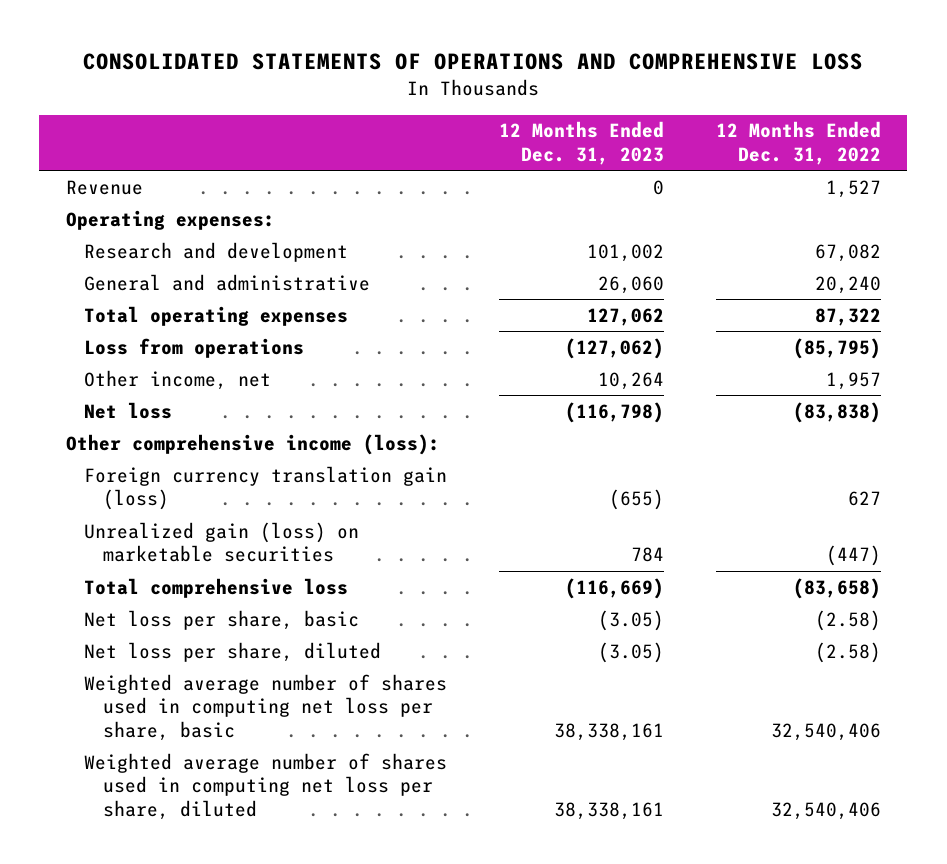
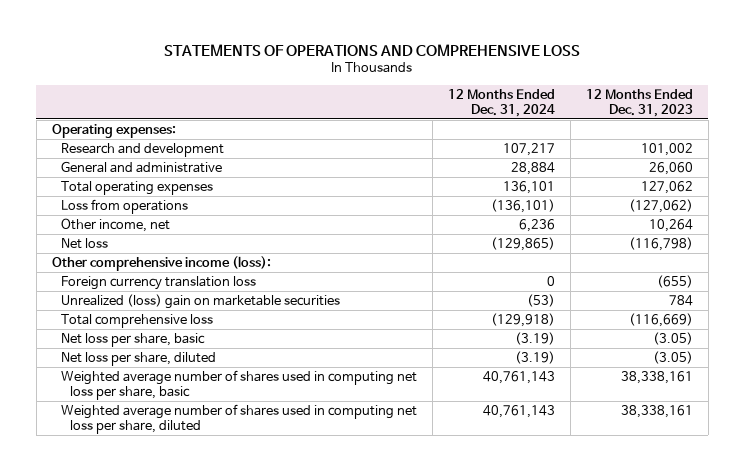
[83,53,864,71] CONSOLIDATED STATEMENTS OF OPERATIONS AND COMPREHENSIVE LOSS -> [164,43,581,56] STATEMENTS OF OPERATIONS AND COMPREHENSIVE LOSS
[716,121,882,165] 12 Months Ended Dec. 31, 2022 -> none
none -> [447,88,555,118] 12 Months Ended Dec. 31, 2024
[65,179,143,195] Revenue -> none
[84,465,448,511] Foreign currency translation gain (loss) -> [60,275,256,290] Foreign currency translation loss
[84,521,360,563] Unrealized gain (loss) on marketable securities -> [60,293,340,309] Unrealized (loss) gain on marketable securities

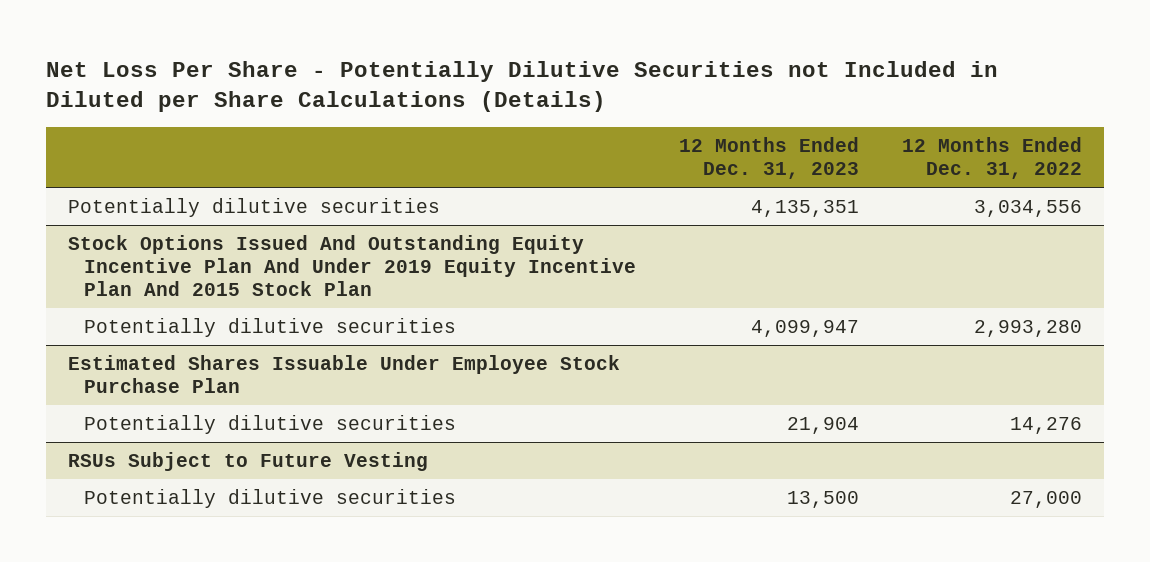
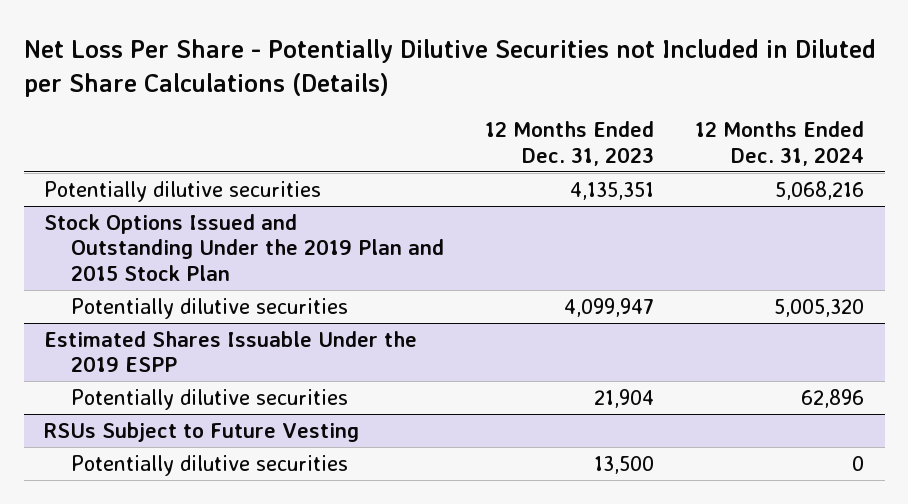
[902,136,1083,180] 12 Months Ended Dec. 31, 2022 -> none
none -> [695,121,865,166] 12 Months Ended Dec. 31, 2024
[67,234,637,297] Stock Options Issued And Outstanding Equity Incentive Plan And Under 2019 Equity Incentive Plan And 2015 Stock Plan -> [44,213,444,281] Stock Options Issued and Outstanding Under the 2019 Plan and 2015 Stock Plan
[67,354,620,394] Estimated Shares Issuable Under Employee Stock Purchase Plan -> [44,330,418,373] Estimated Shares Issuable Under the 2019 ESPP

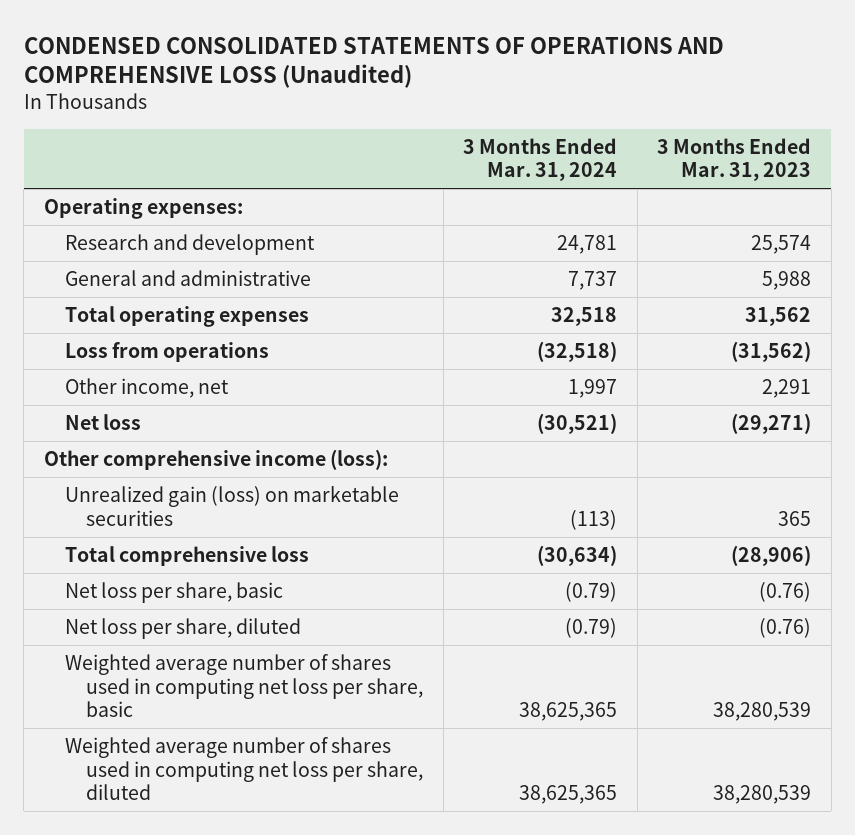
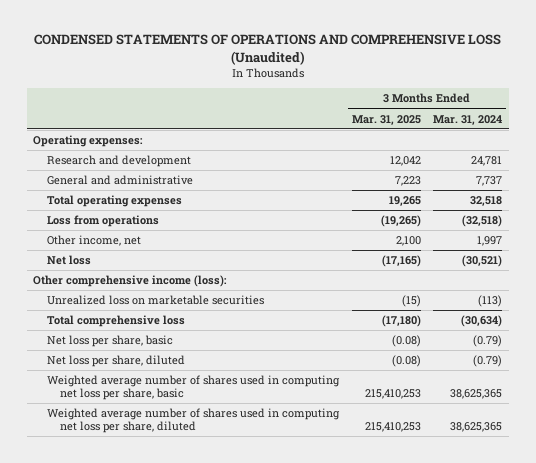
[23,36,724,89] CONDENSED CONSOLIDATED STATEMENTS OF OPERATIONS AND COMPREHENSIVE LOSS (Unaudited) -> [33,34,501,65] CONDENSED STATEMENTS OF OPERATIONS AND COMPREHENSIVE LOSS (Unaudited)
[657,137,812,182] 3 Months Ended Mar. 31, 2023 -> none
none -> [351,114,421,125] Mar. 31, 2025
[64,486,399,526] Unrealized gain (loss) on marketable securities -> [46,295,264,306] Unrealized loss on marketable securities

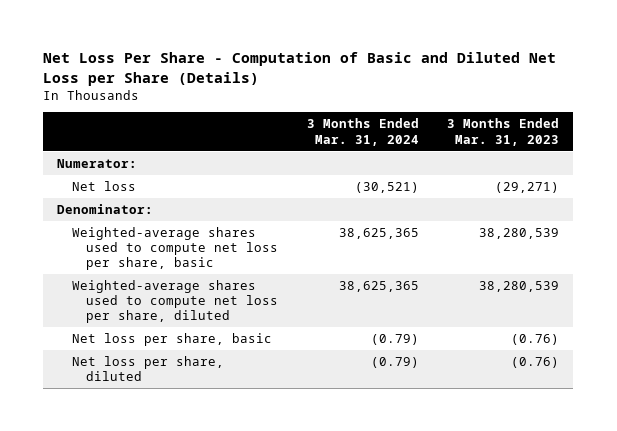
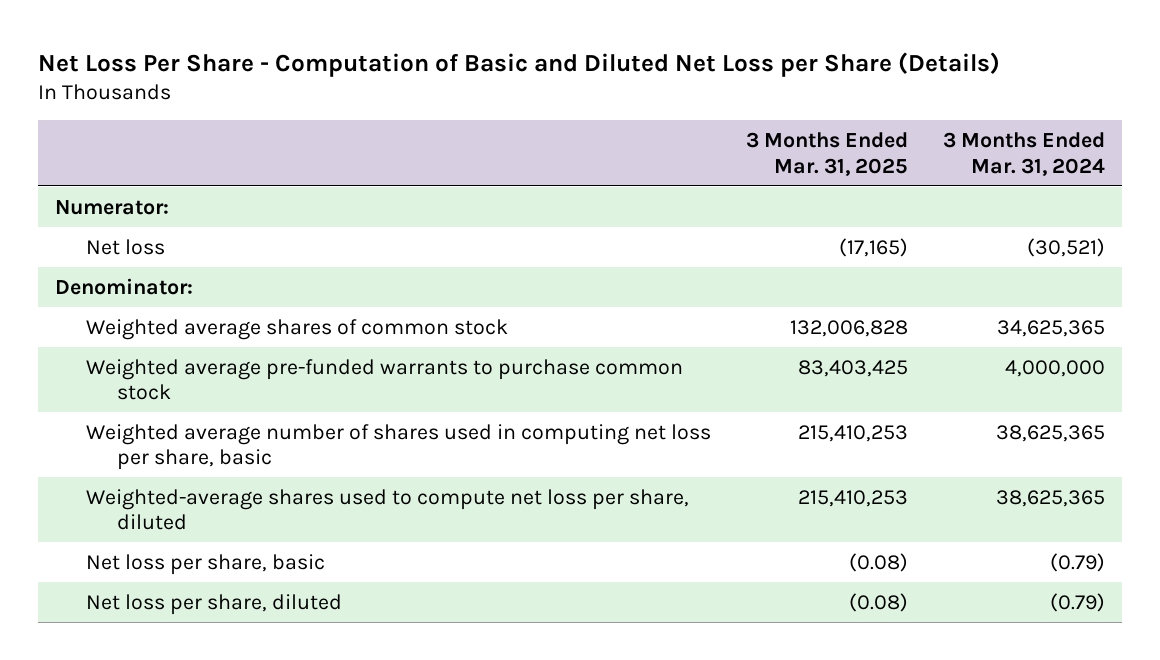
[447,118,560,146] 3 Months Ended Mar. 31, 2023 -> none
none -> [746,132,909,176] 3 Months Ended Mar. 31, 2025
none -> [86,318,509,340] Weighted average shares of common stock
none -> [86,358,684,401] Weighted average pre-funded warrants to purchase common stock
[71,227,279,271] Weighted-average shares used to compute net loss per share, basic -> [86,423,712,471] Weighted average number of shares used in computing net loss per share, basic

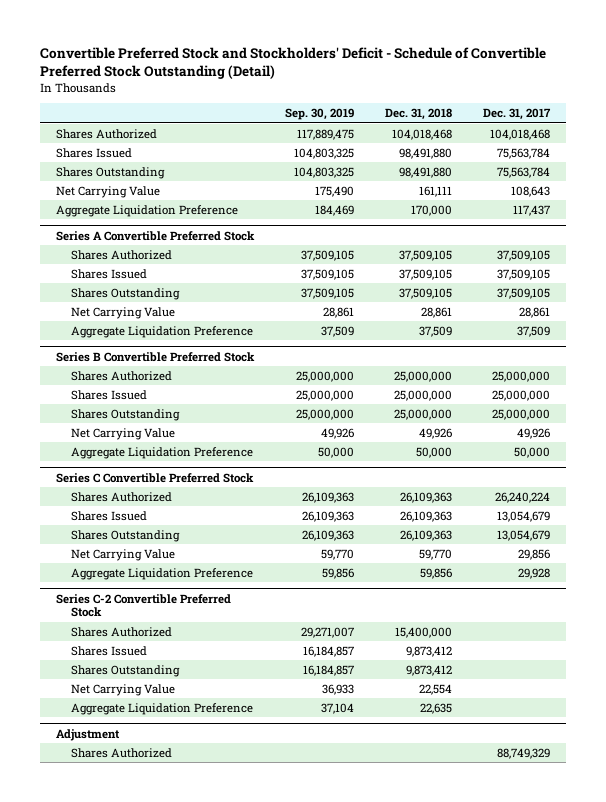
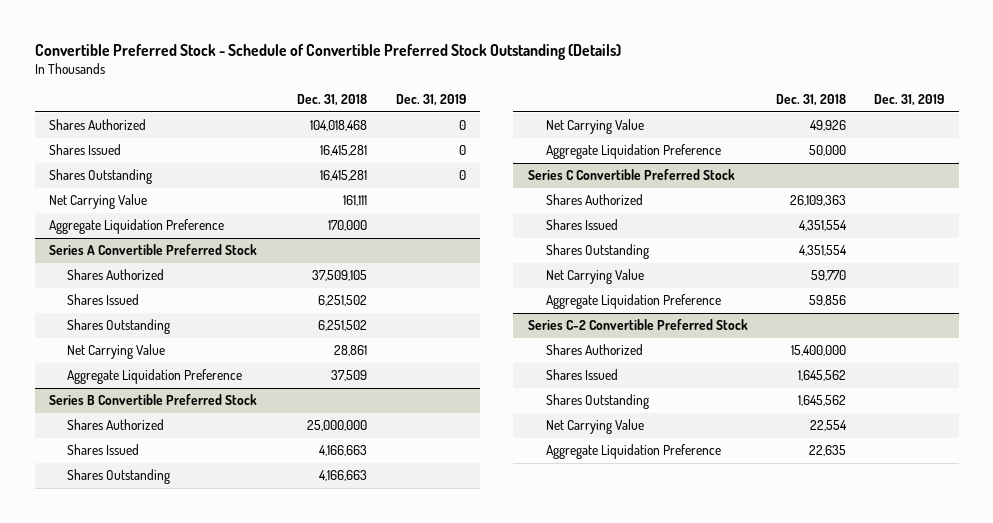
[40,47,547,80] Convertible Preferred Stock and Stockholders' Deficit - Schedule of Convertible Preferred Stock Outstanding (Detail) -> [34,43,621,60] Convertible Preferred Stock - Schedule of Convertible Preferred Stock Outstanding (Details)
[284,108,354,121] Sep. 30, 2019 -> none
[483,108,552,121] Dec. 31, 2017 -> none
none -> [395,94,466,107] Dec. 31, 2019
[399,147,453,159] 98,491,880 -> [320,145,368,157] 16,415,281
[399,166,453,178] 98,491,880 -> [320,170,368,182] 16,415,281
[399,268,453,280] 37,509,105 -> [318,295,368,307] 6,251,502
[399,287,453,299] 37,509,105 -> [318,320,368,332] 6,251,502
[394,389,453,401] 25,000,000 -> [319,445,368,457] 4,166,663
[394,408,453,420] 25,000,000 -> [319,470,368,482] 4,166,663
[400,510,453,522] 26,109,363 -> [798,220,847,232] 4,351,554
[400,529,453,541] 26,109,363 -> [798,245,847,257] 4,351,554
[406,645,453,657] 9,873,412 -> [797,370,846,382] 1,645,562
[406,664,453,676] 9,873,412 -> [797,395,846,407] 1,645,562
[55,728,120,741] Adjustment -> none
[71,747,173,758] Shares Authorized -> none

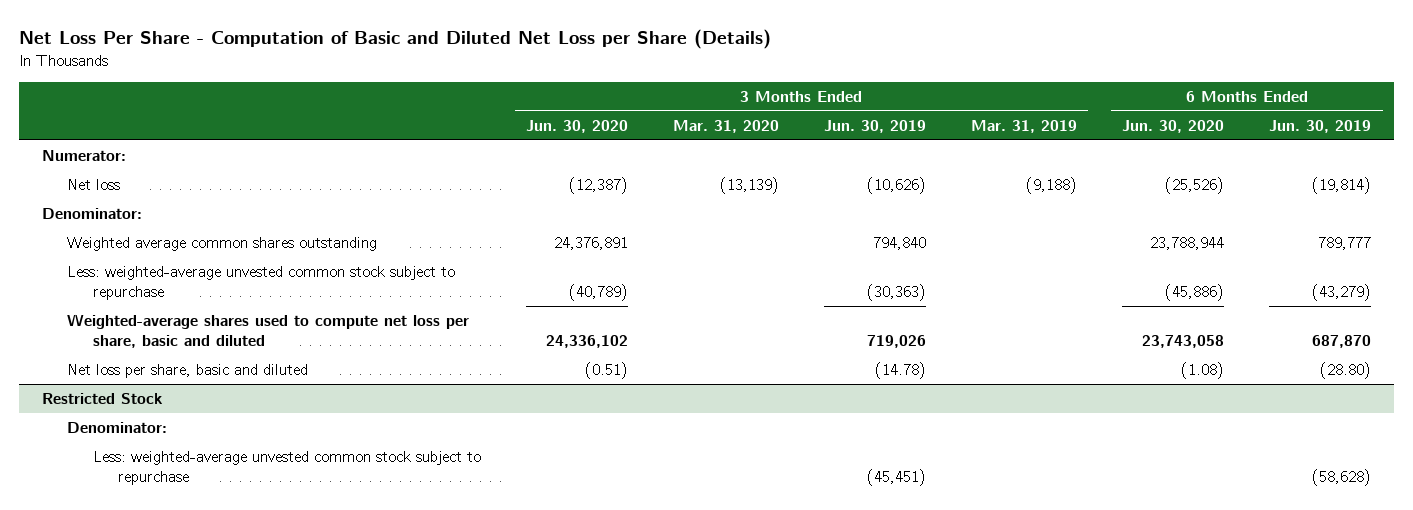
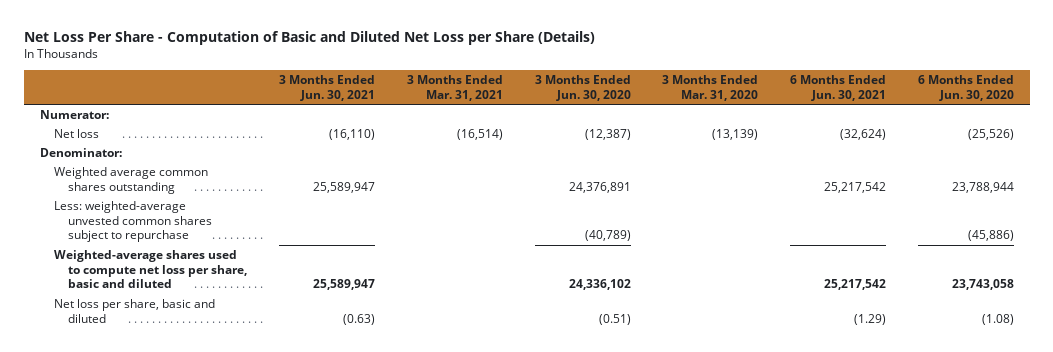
[823,120,926,134] Jun. 30, 2019 -> none
[971,120,1078,134] Mar. 31, 2019 -> none
[1269,120,1372,134] Jun. 30, 2019 -> none
none -> [278,74,375,101] 3 Months Ended Jun. 30, 2021
none -> [406,74,503,101] 3 Months Ended Mar. 31, 2021
none -> [790,74,887,101] 6 Months Ended Jun. 30, 2021
[67,266,456,301] Less: weighted-average unvested common stock subject to repurchase -> [53,200,213,243] Less: weighted-average unvested common shares subject to repurchase
[41,393,163,405] Restricted Stock -> none
[67,422,168,434] Denominator: -> none
[92,451,481,486] Less: weighted-average unvested common stock subject to repurchase -> none

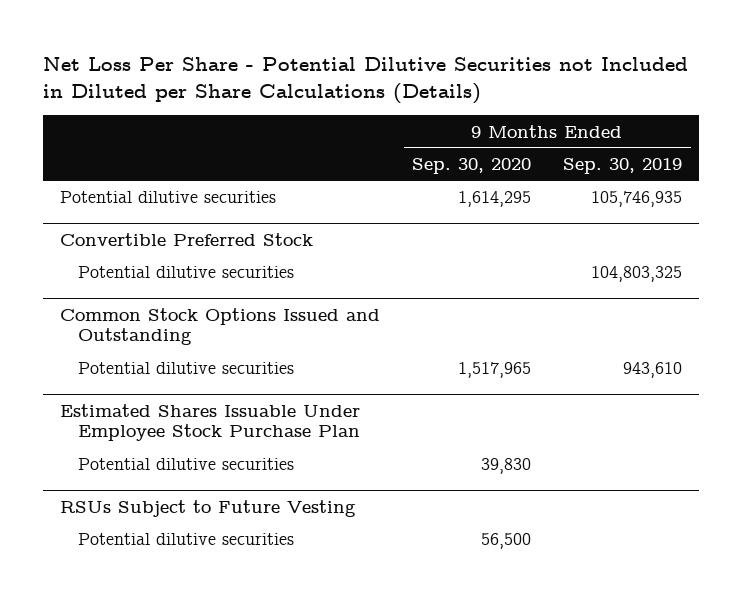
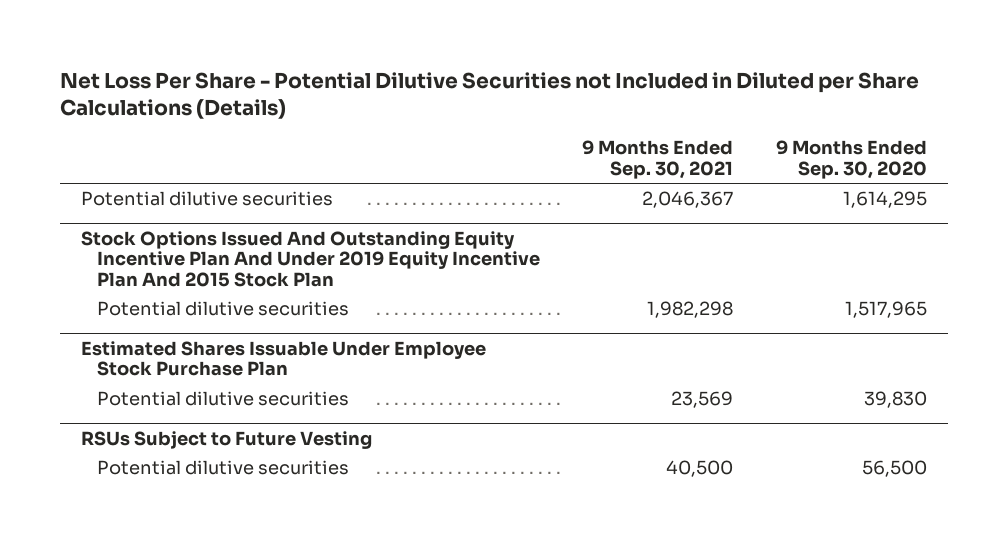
[563,157,683,174] Sep. 30, 2019 -> none
none -> [582,140,734,180] 9 Months Ended Sep. 30, 2021
[59,232,313,246] Convertible Preferred Stock -> none
[78,266,295,279] Potential dilutive securities -> none
[59,307,380,346] Common Stock Options Issued and Outstanding -> [81,230,541,288] Stock Options Issued And Outstanding Equity Incentive Plan And Under 2019 Equity Incentive Plan And 2015 Stock Plan

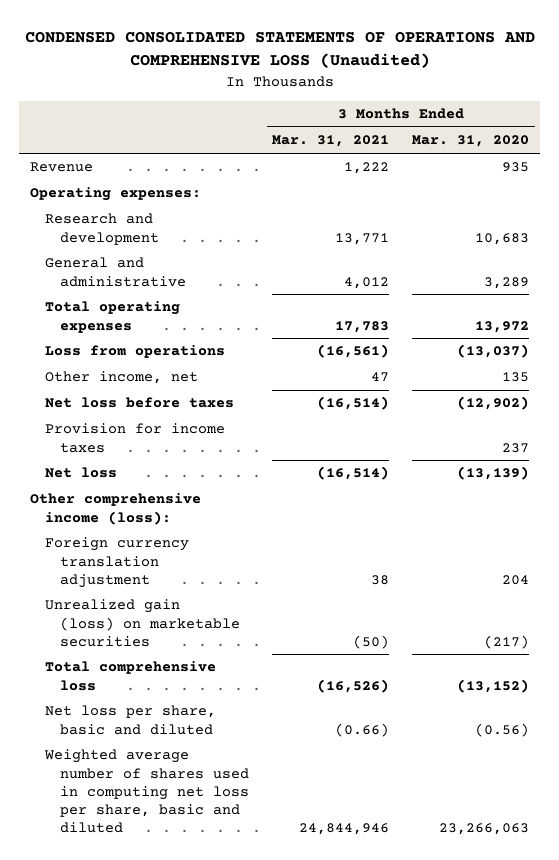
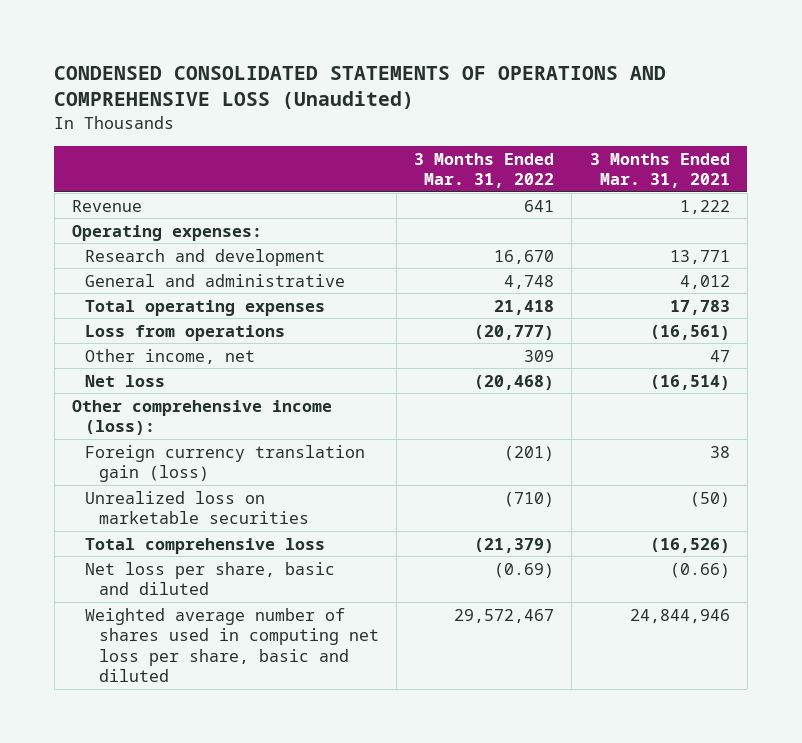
[412,135,530,148] Mar. 31, 2020 -> none
none -> [414,152,555,188] 3 Months Ended Mar. 31, 2022
[45,397,235,409] Net loss before taxes -> none
[45,423,226,453] Provision for income taxes -> none
[45,537,190,588] Foreign currency translation adjustment -> [85,444,366,483] Foreign currency translation gain (loss)
[45,599,241,647] Unrealized gain (loss) on marketable securities -> [85,490,309,525] Unrealized loss on marketable securities

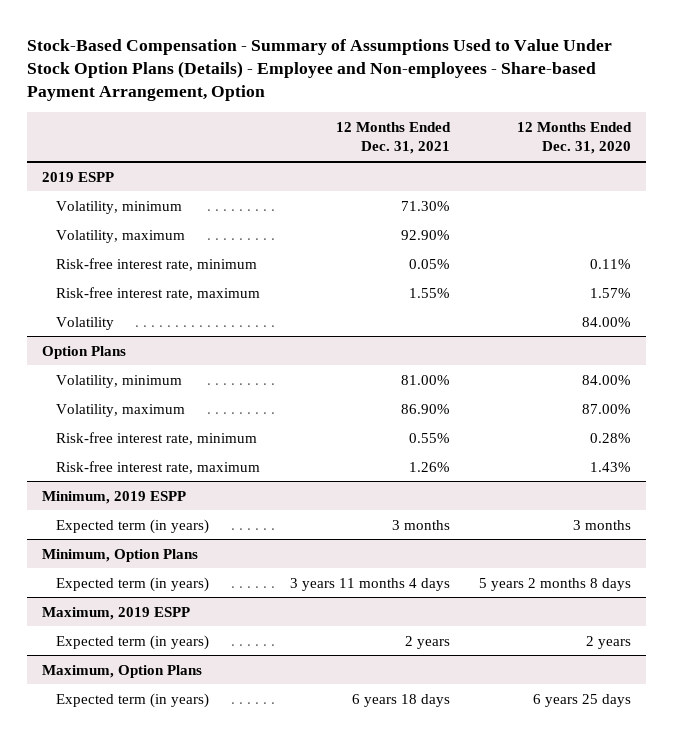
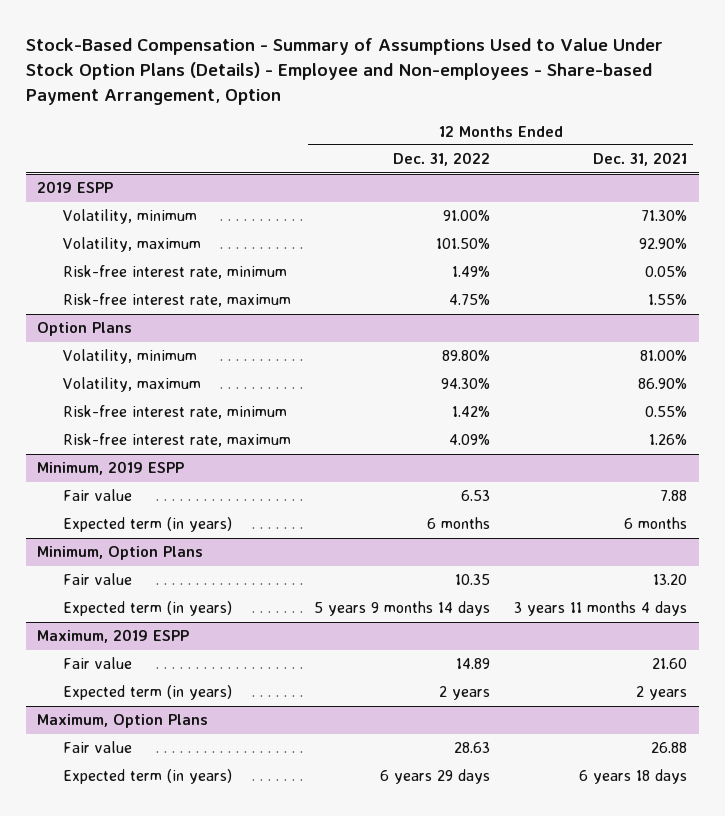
[516,122,632,155] 12 Months Ended Dec. 31, 2020 -> none
none -> [393,152,491,167] Dec. 31, 2022
[56,316,115,330] Volatility -> none
none -> [62,489,132,502] Fair value
[391,519,450,530] 3 months -> [624,517,688,530] 6 months
none -> [62,573,132,586] Fair value
none -> [62,657,132,670] Fair value
none -> [62,741,132,754] Fair value

